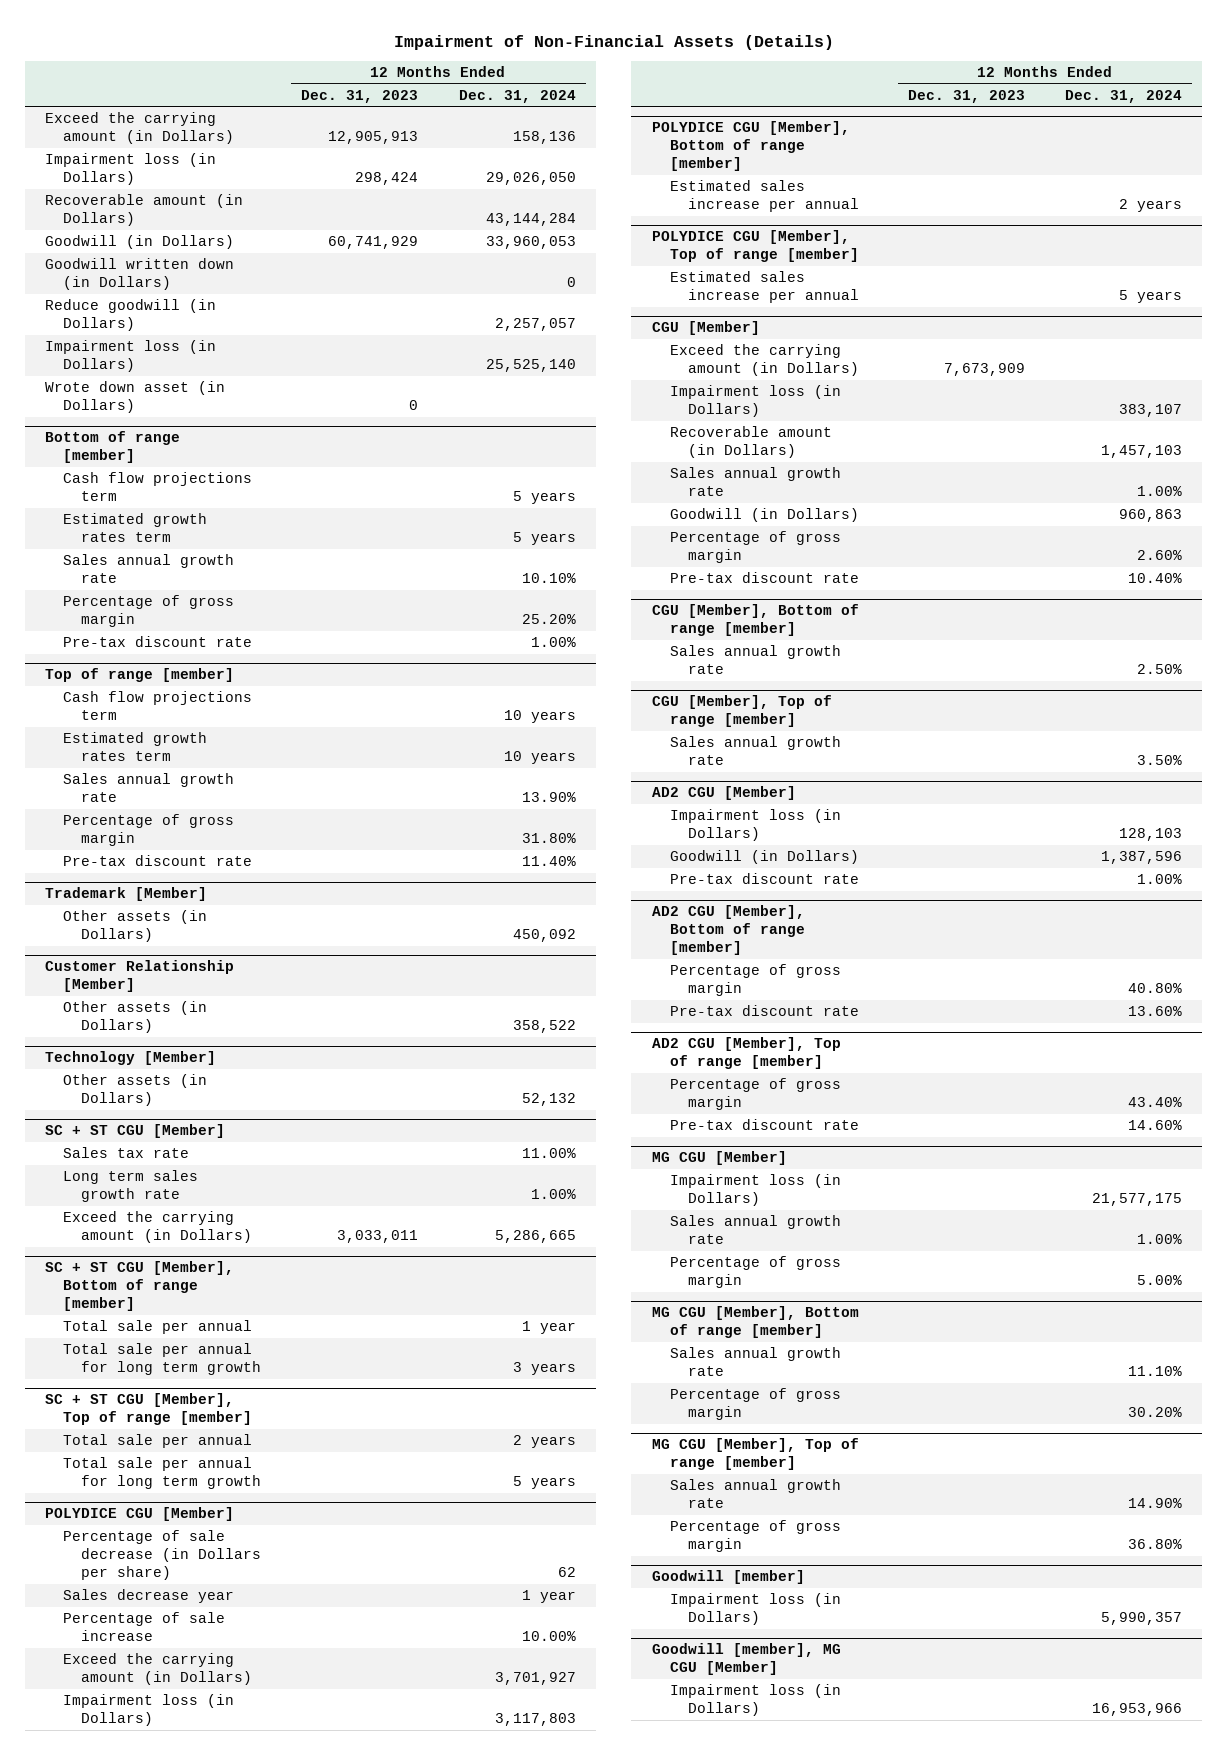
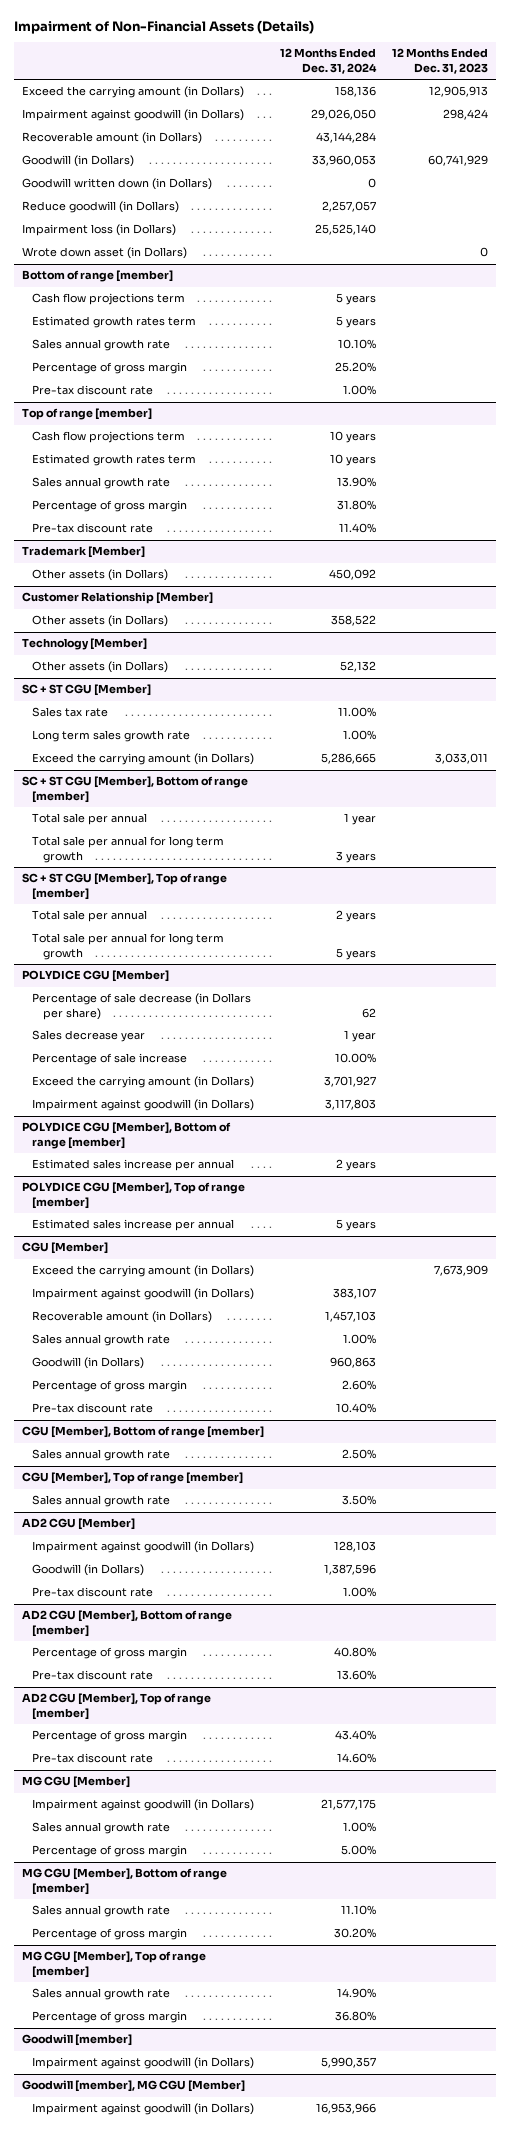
[44,152,216,186] Impairment loss (in Dollars) -> [21,109,244,122] Impairment against goodwill (in Dollars)
[62,1693,234,1727] Impairment loss (in Dollars) -> [32,1099,255,1112] Impairment against goodwill (in Dollars)
[669,384,841,418] Impairment loss (in Dollars) -> [32,1288,255,1301] Impairment against goodwill (in Dollars)
[669,808,841,842] Impairment loss (in Dollars) -> [32,1541,255,1554] Impairment against goodwill (in Dollars)
[669,1173,841,1207] Impairment loss (in Dollars) -> [32,1799,255,1812] Impairment against goodwill (in Dollars)
[669,1592,841,1626] Impairment loss (in Dollars) -> [32,2057,255,2070] Impairment against goodwill (in Dollars)
[669,1683,841,1717] Impairment loss (in Dollars) -> [32,2103,255,2116] Impairment against goodwill (in Dollars)

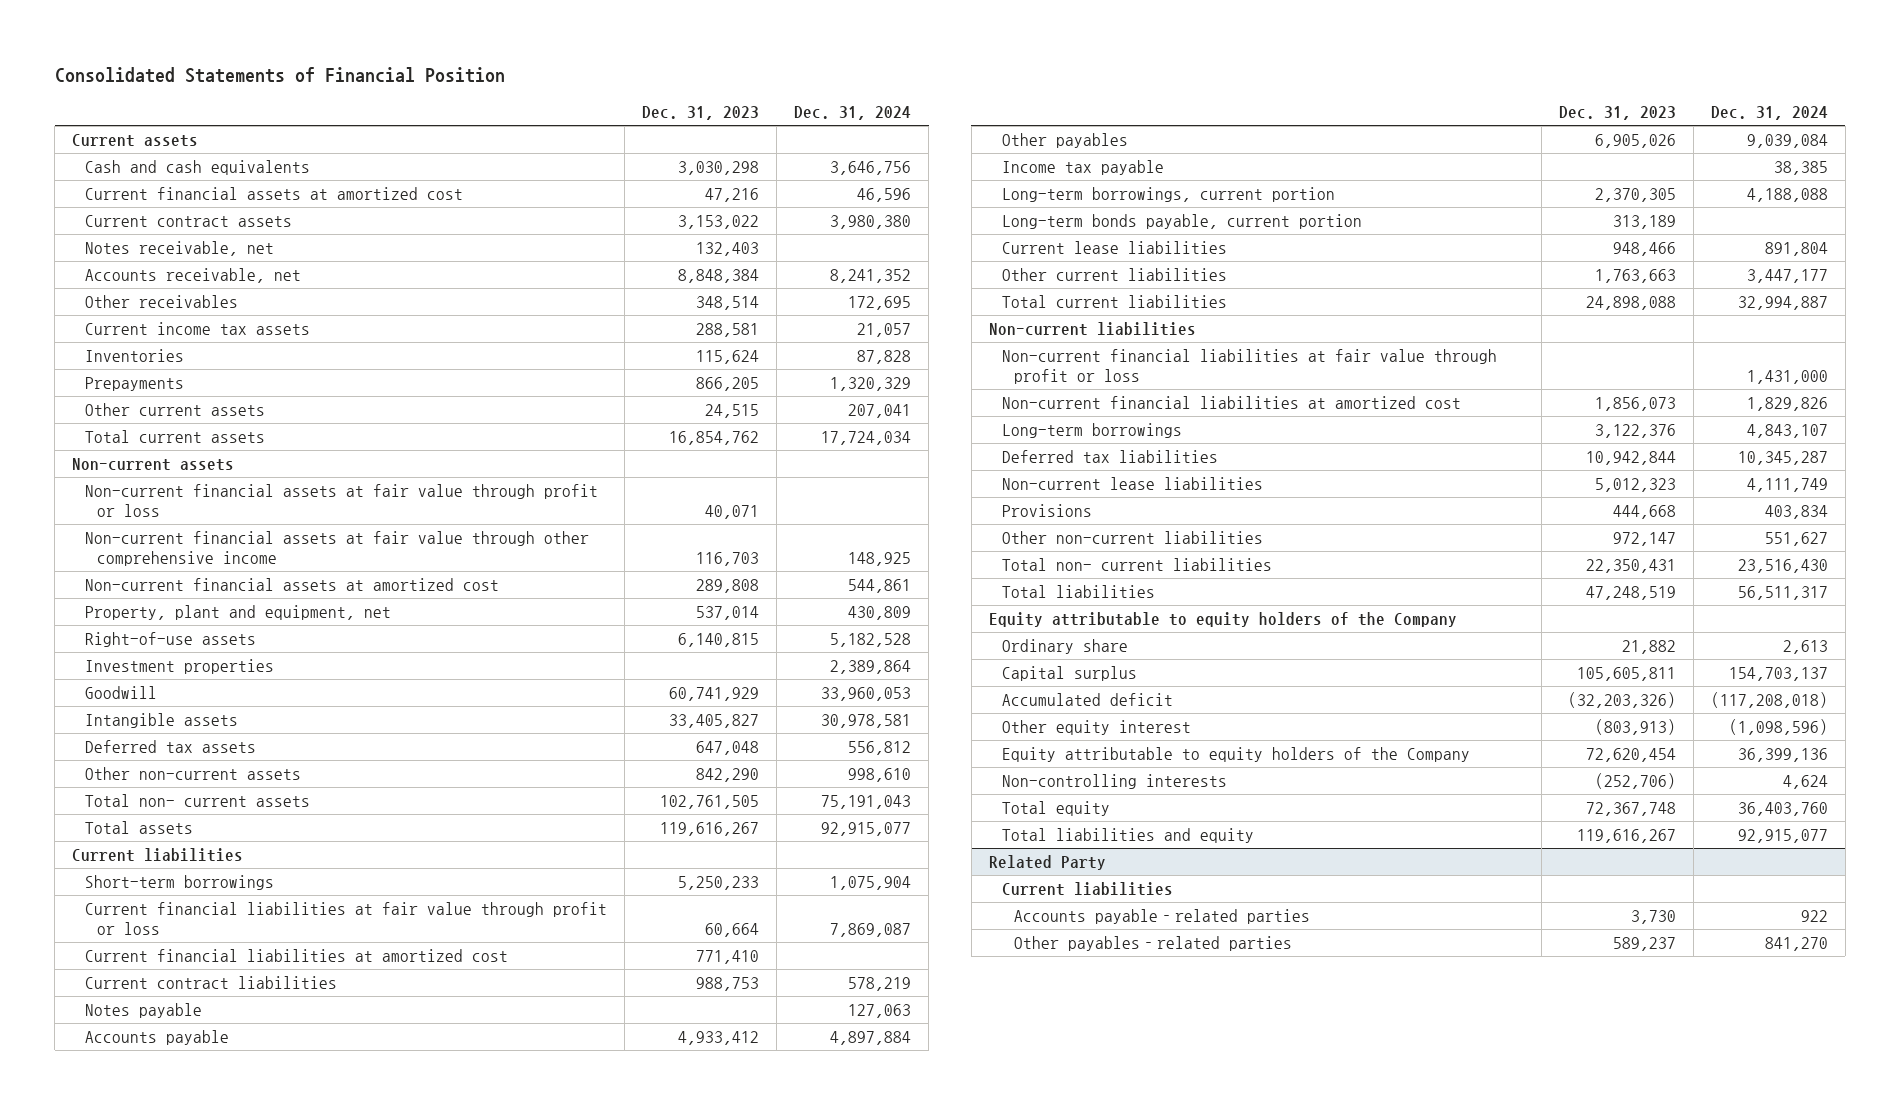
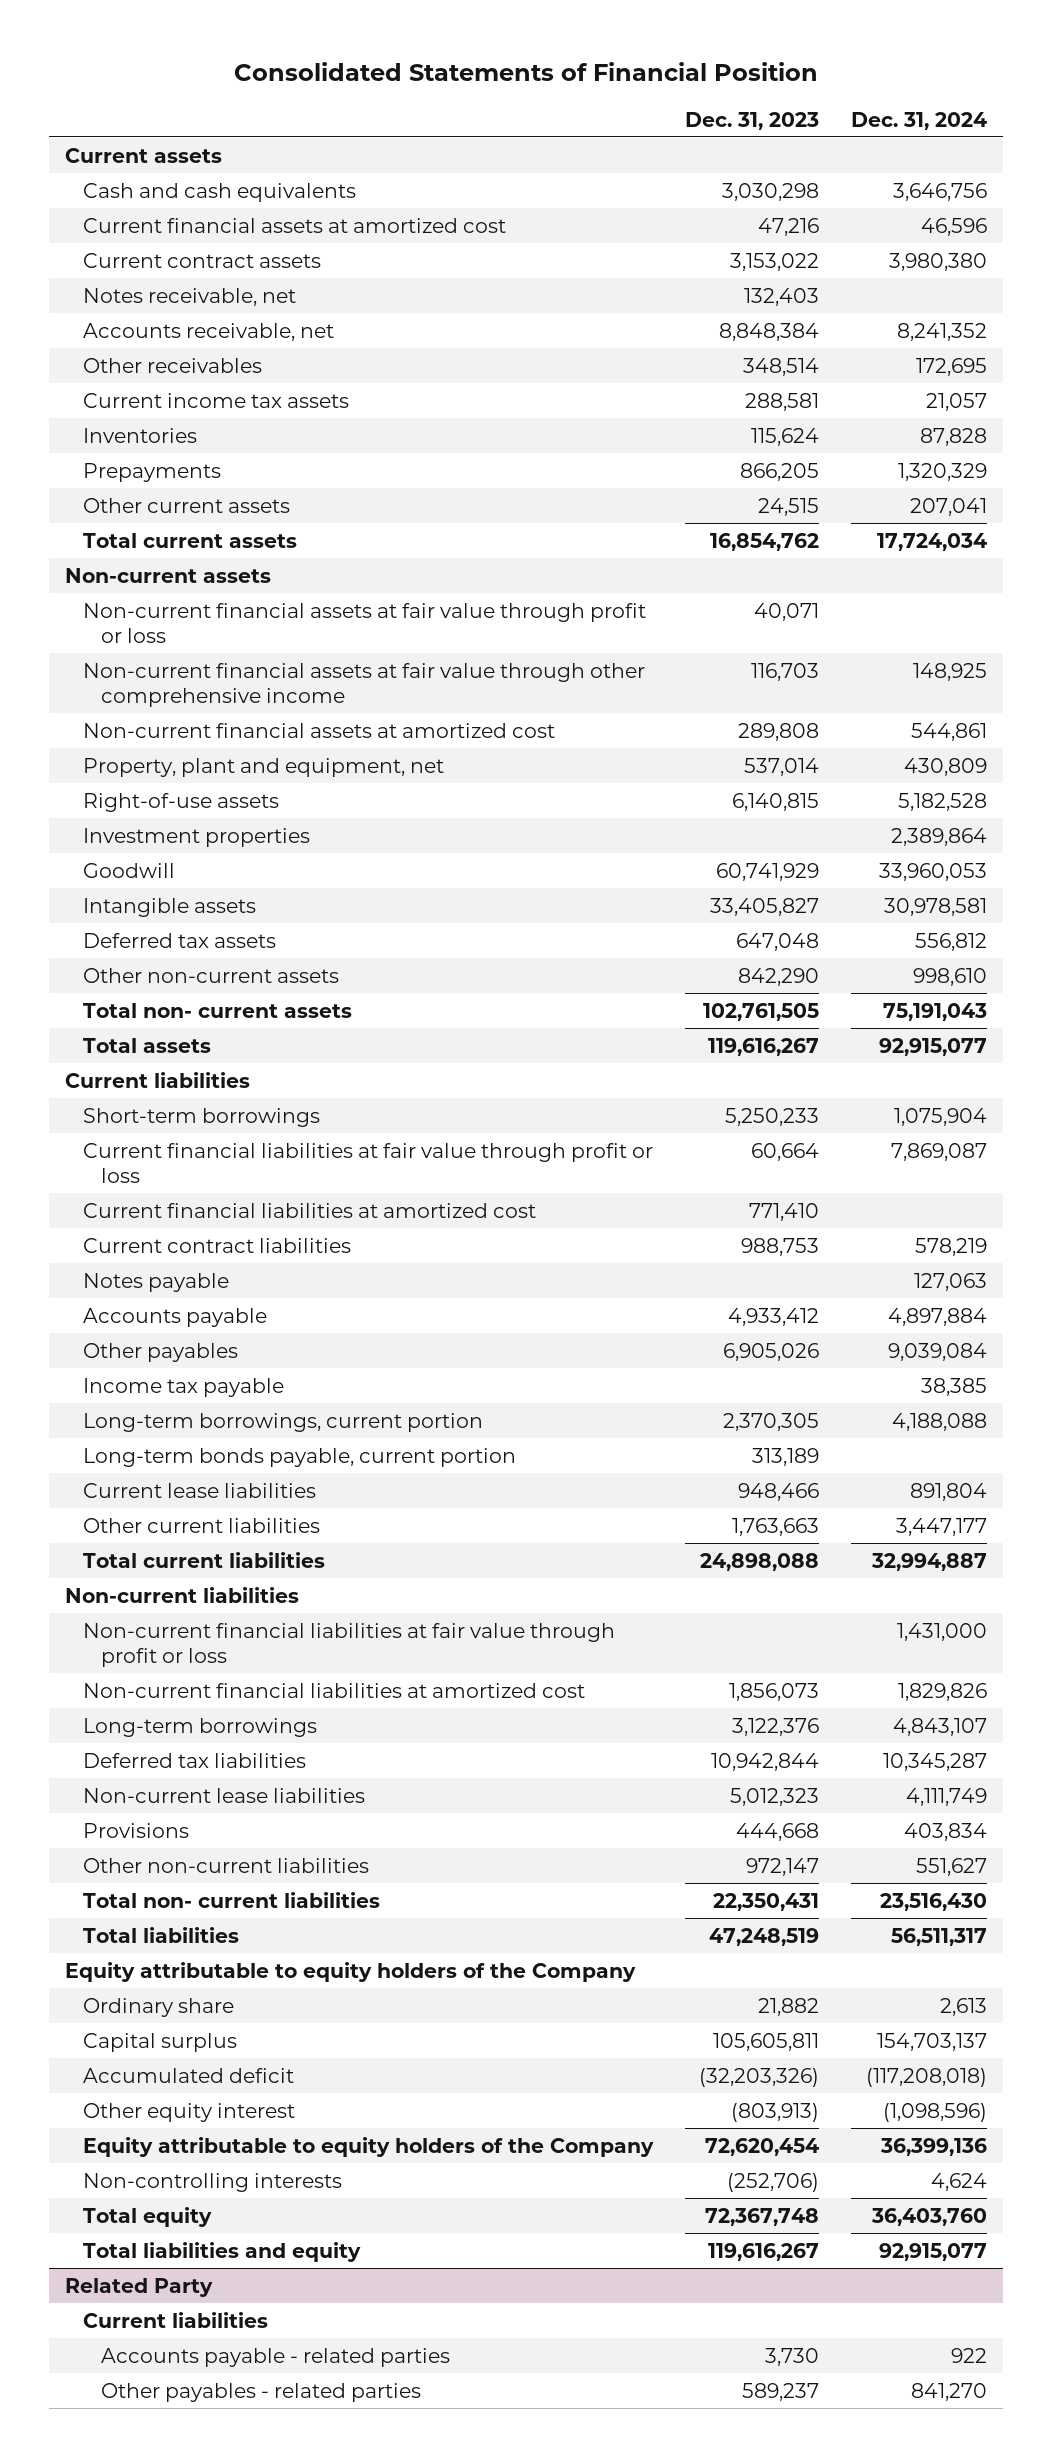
[1014,908,1311,924] Accounts payable－related parties -> [100,2347,450,2367] Accounts payable - related parties
[1014,935,1293,951] Other payables－related parties -> [100,2382,421,2402] Other payables - related parties

